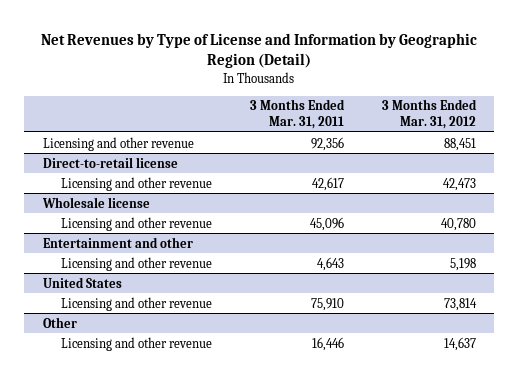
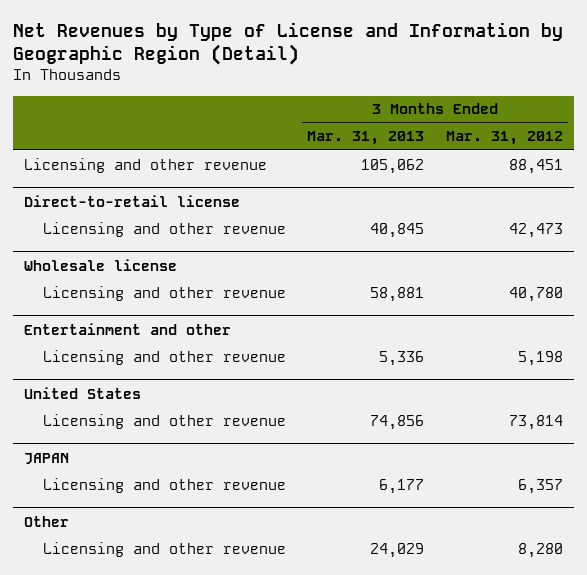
[249,99,345,129] 3 Months Ended Mar. 31, 2011 -> none
none -> [307,131,425,146] Mar. 31, 2013
none -> [23,452,69,464] JAPAN
none -> [43,477,287,493] Licensing and other revenue
[443,336,476,351] 14,637 -> [517,542,563,558] 8,280

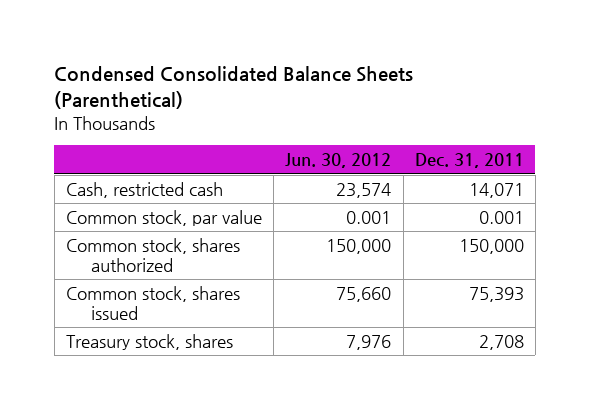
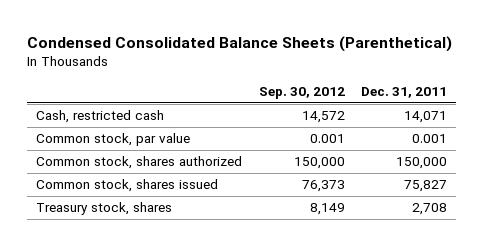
[285,153,392,169] Jun. 30, 2012 -> none
none -> [258,86,345,99] Sep. 30, 2012
[468,287,524,303] 75,393 -> [404,180,448,193] 75,827

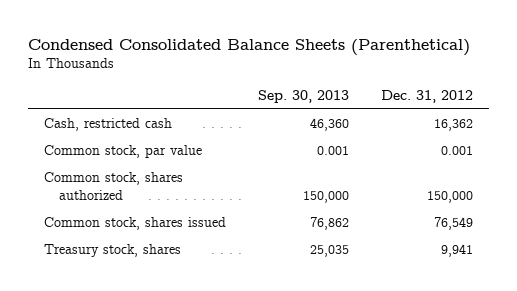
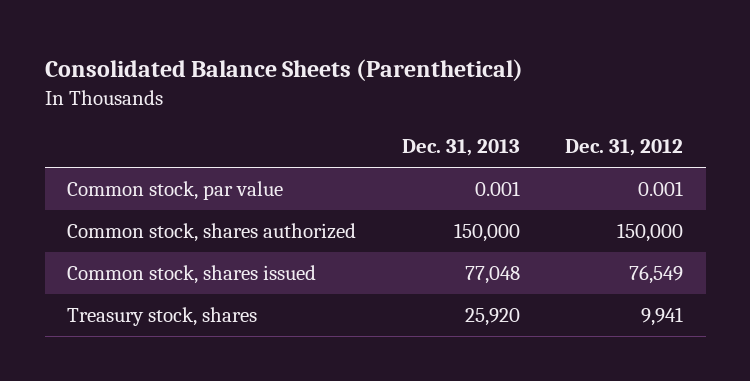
[28,38,471,56] Condensed Consolidated Balance Sheets (Parenthetical) -> [44,58,523,81] Consolidated Balance Sheets (Parenthetical)
[257,90,349,104] Sep. 30, 2013 -> none
none -> [401,139,520,157] Dec. 31, 2013
[43,118,172,132] Cash, restricted cash -> none

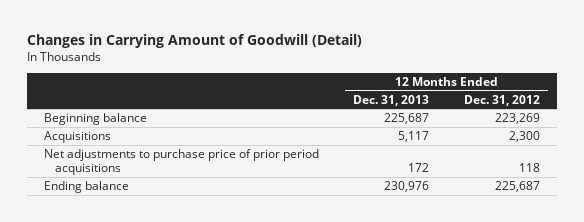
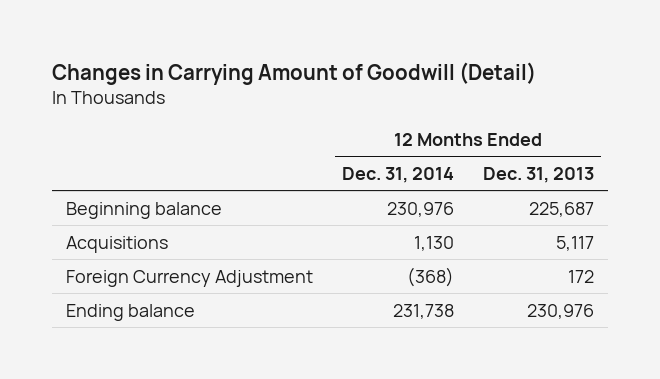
[463,94,540,106] Dec. 31, 2012 -> none
none -> [342,166,455,183] Dec. 31, 2014
[44,149,320,175] Net adjustments to purchase price of prior period acquisitions -> [66,269,314,287] Foreign Currency Adjustment

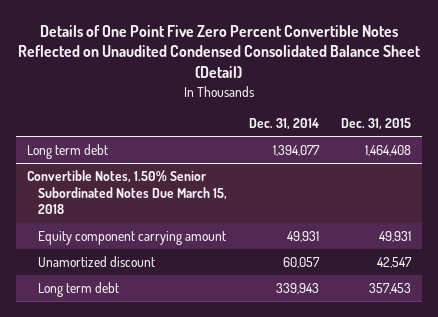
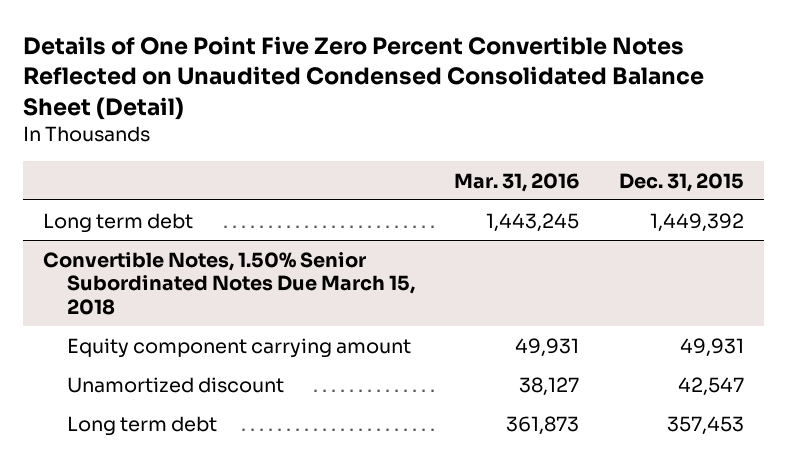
[248,118,319,131] Dec. 31, 2014 -> none
none -> [454,172,580,192] Mar. 31, 2016
[365,145,412,157] 1,464,408 -> [650,212,745,232] 1,449,392

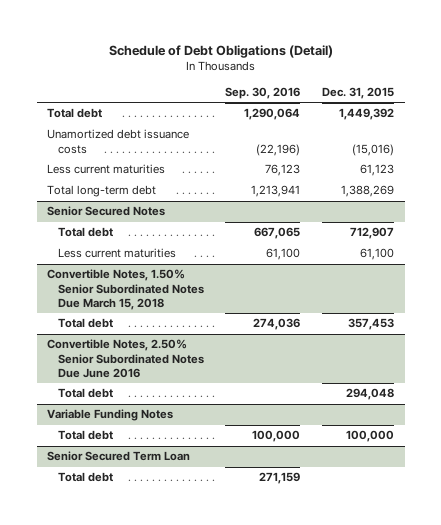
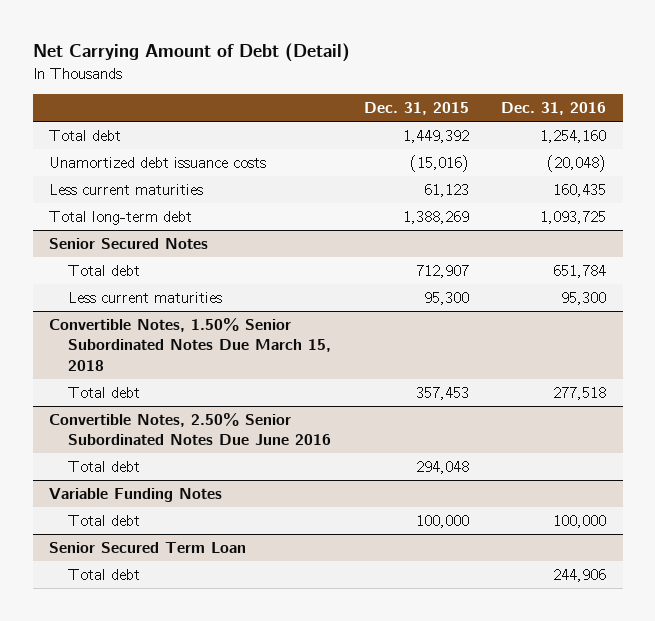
[108,44,333,58] Schedule of Debt Obligations (Detail) -> [32,43,350,63] Net Carrying Amount of Debt (Detail)
[225,86,301,99] Sep. 30, 2016 -> none
none -> [501,102,607,116] Dec. 31, 2016
[359,248,394,261] 61,100 -> [423,291,469,305] 95,300

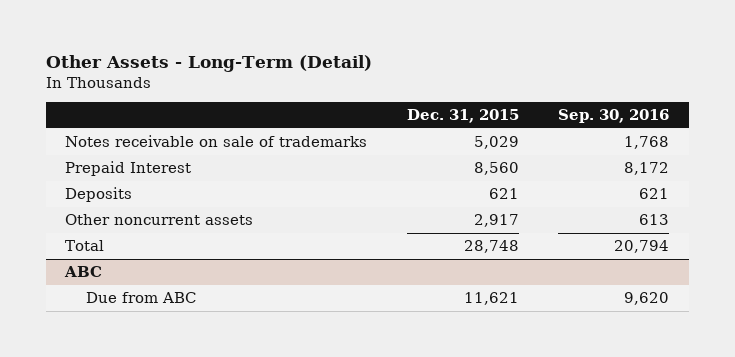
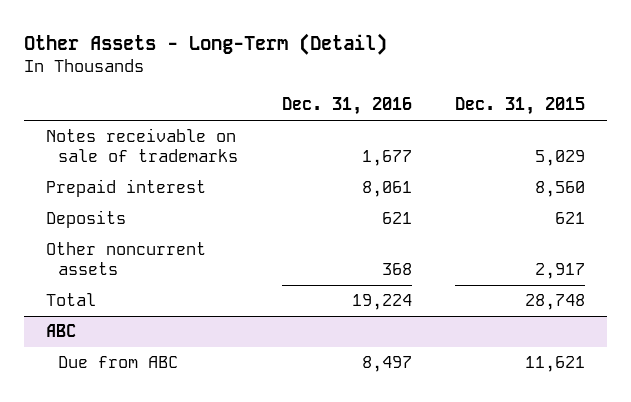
[558,109,670,124] Sep. 30, 2016 -> none
none -> [281,97,412,116] Dec. 31, 2016
[65,161,192,177] Prepaid Interest -> [45,179,206,198] Prepaid interest

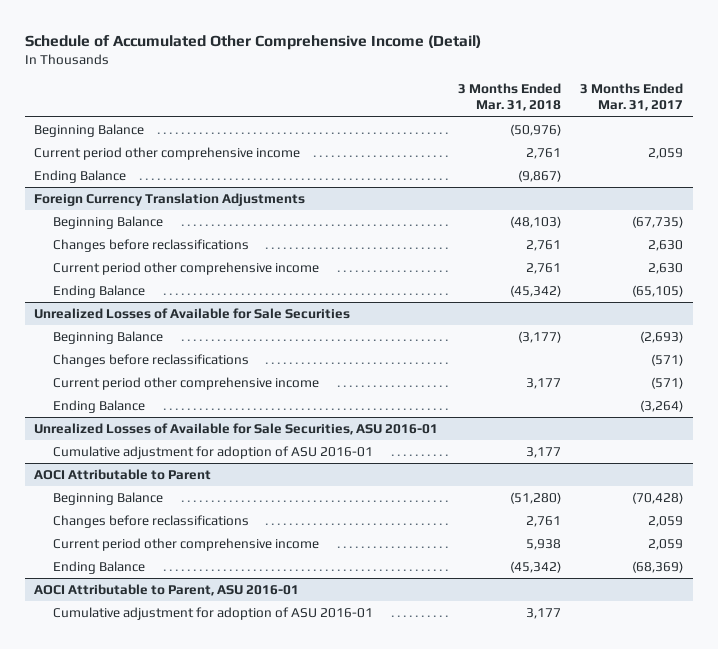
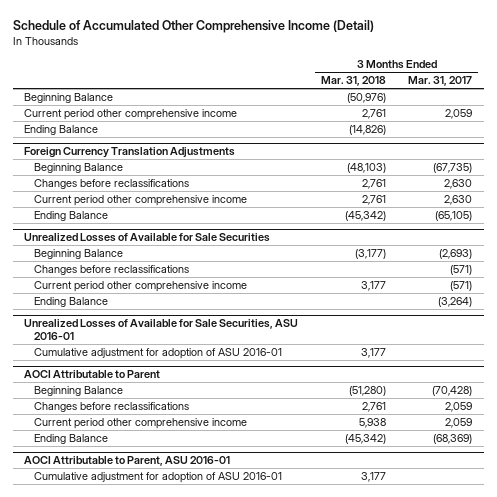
[517,170,561,183] (9,867) -> [348,125,386,136] (14,826)

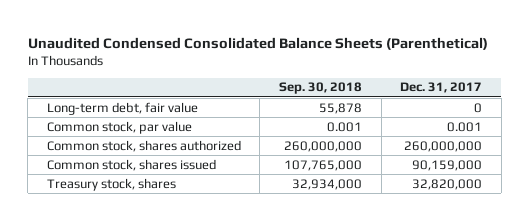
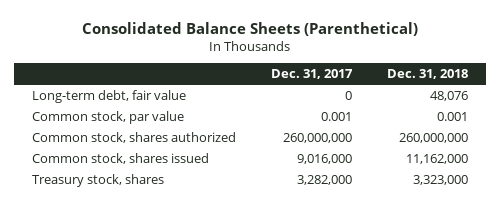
[27,36,488,50] Unaudited Condensed Consolidated Balance Sheets (Parenthetical) -> [82,21,419,36] Consolidated Balance Sheets (Parenthetical)
[279,82,363,95] Sep. 30, 2018 -> none
none -> [387,69,469,80] Dec. 31, 2018
[412,159,483,171] 90,159,000 -> [297,153,353,164] 9,016,000
[412,178,483,190] 32,820,000 -> [297,174,353,185] 3,282,000

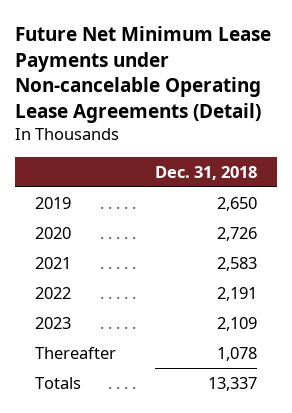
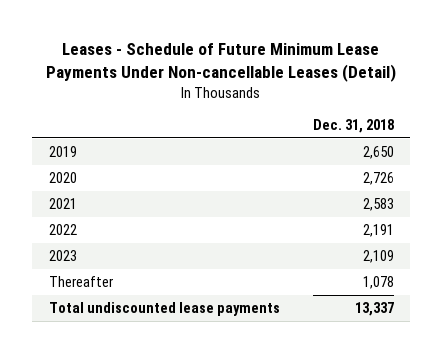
[15,25,272,123] Future Net Minimum Lease Payments under Non-cancelable Operating Lease Agreements (Detail) -> [46,42,397,82] Leases - Schedule of Future Minimum Lease Payments Under Non-cancellable Leases (Detail)
[34,376,81,389] Totals -> [48,302,280,317] Total undiscounted lease payments

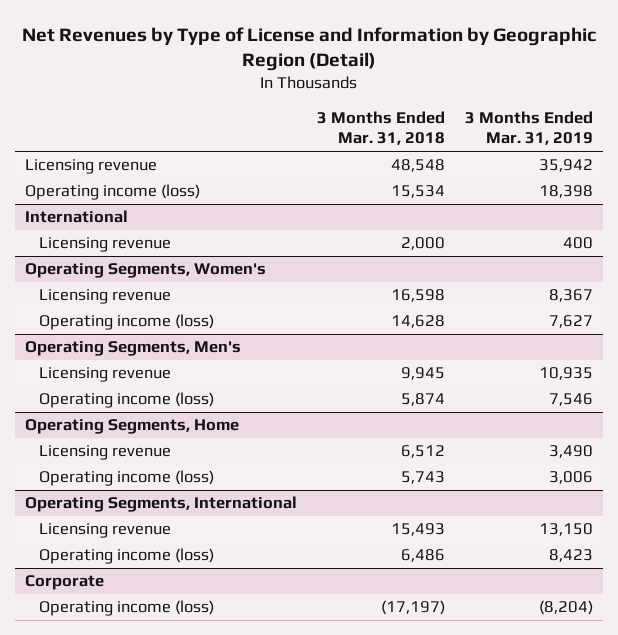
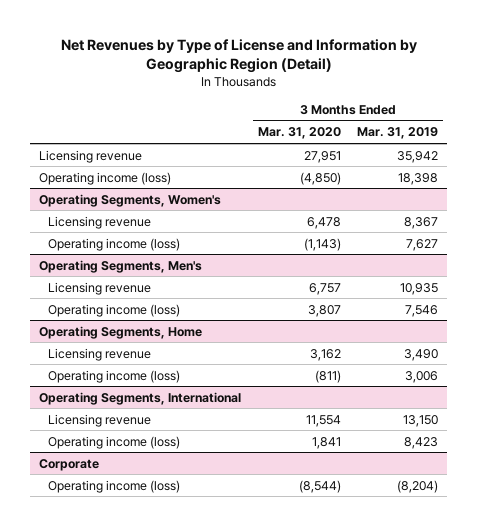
[316,111,445,146] 3 Months Ended Mar. 31, 2018 -> none
none -> [257,127,341,140] Mar. 31, 2020
[25,210,129,224] International -> none
[38,237,171,253] Licensing revenue -> none

